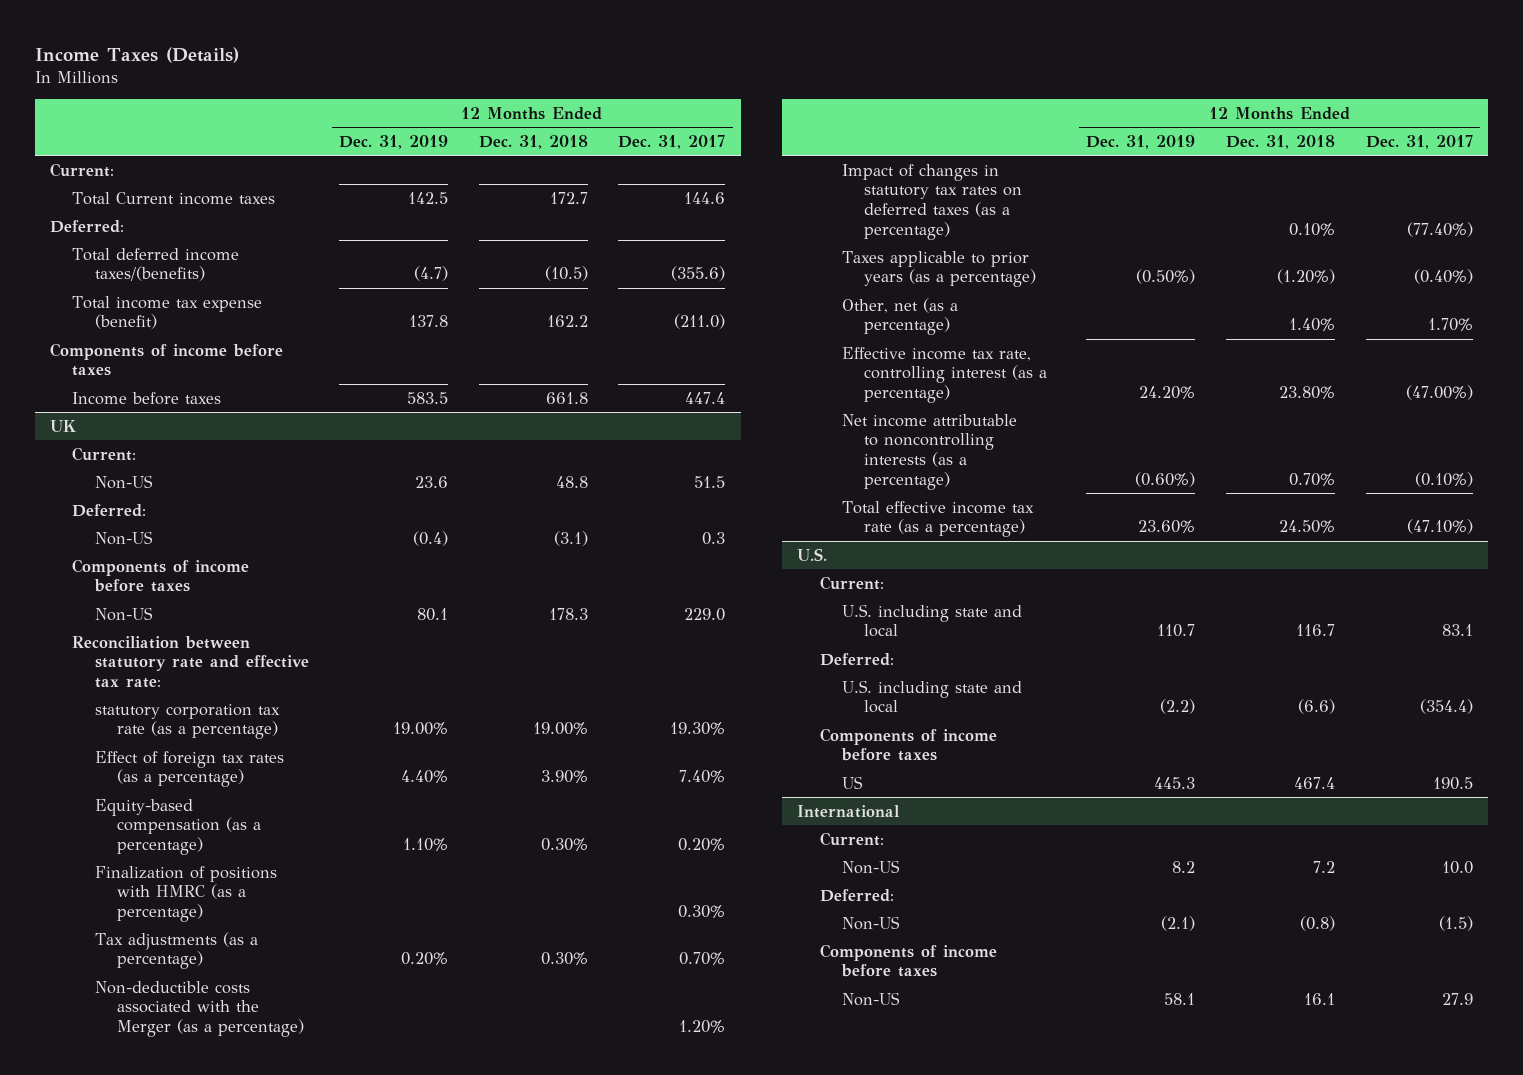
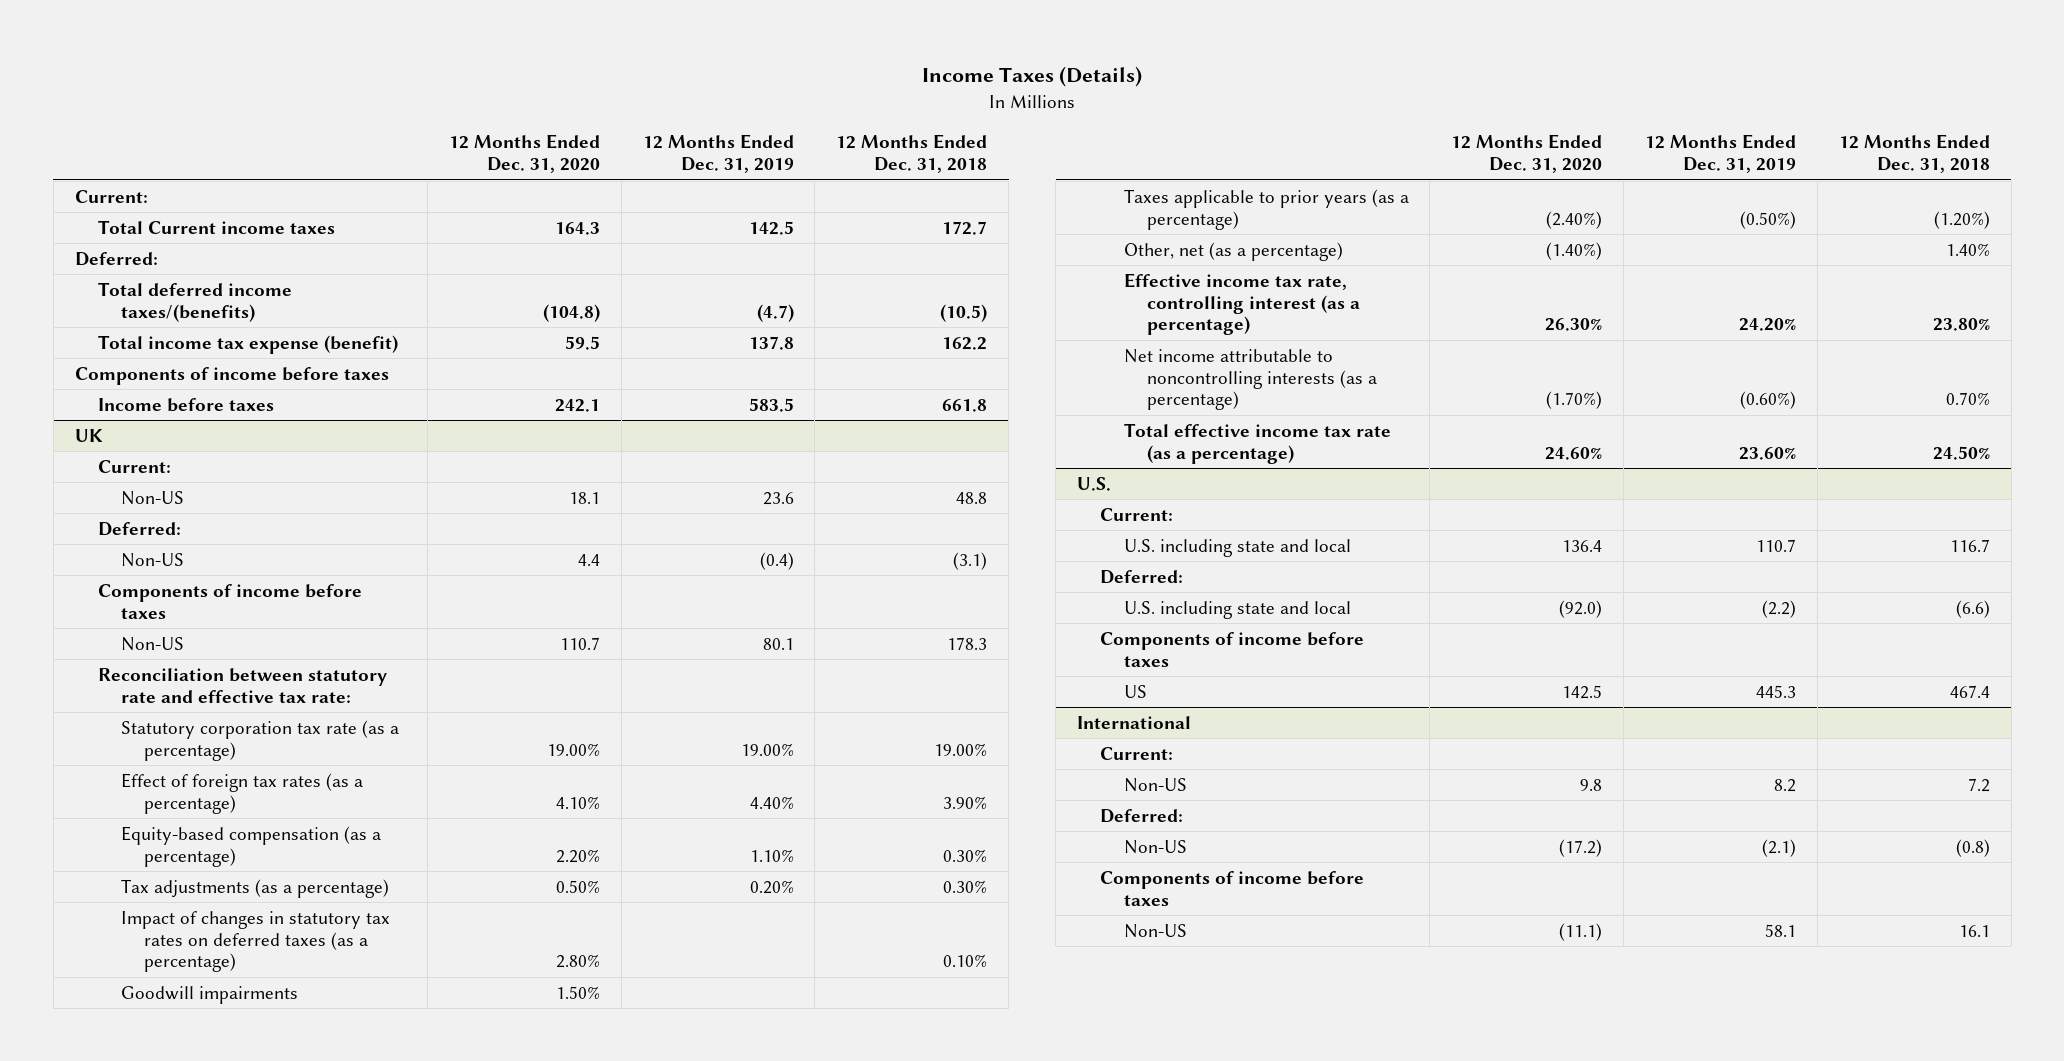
[618,135,726,150] Dec. 31, 2017 -> none
none -> [448,134,600,174] 12 Months Ended Dec. 31, 2020
[94,703,280,740] statutory corporation tax rate (as a percentage) -> [121,719,400,761] Statutory corporation tax rate (as a percentage)
[94,865,277,923] Finalization of positions with HMRC (as a percentage) -> none
[94,980,305,1038] Non-deductible costs associated with the Merger (as a percentage) -> none
none -> [121,985,299,1004] Goodwill impairments

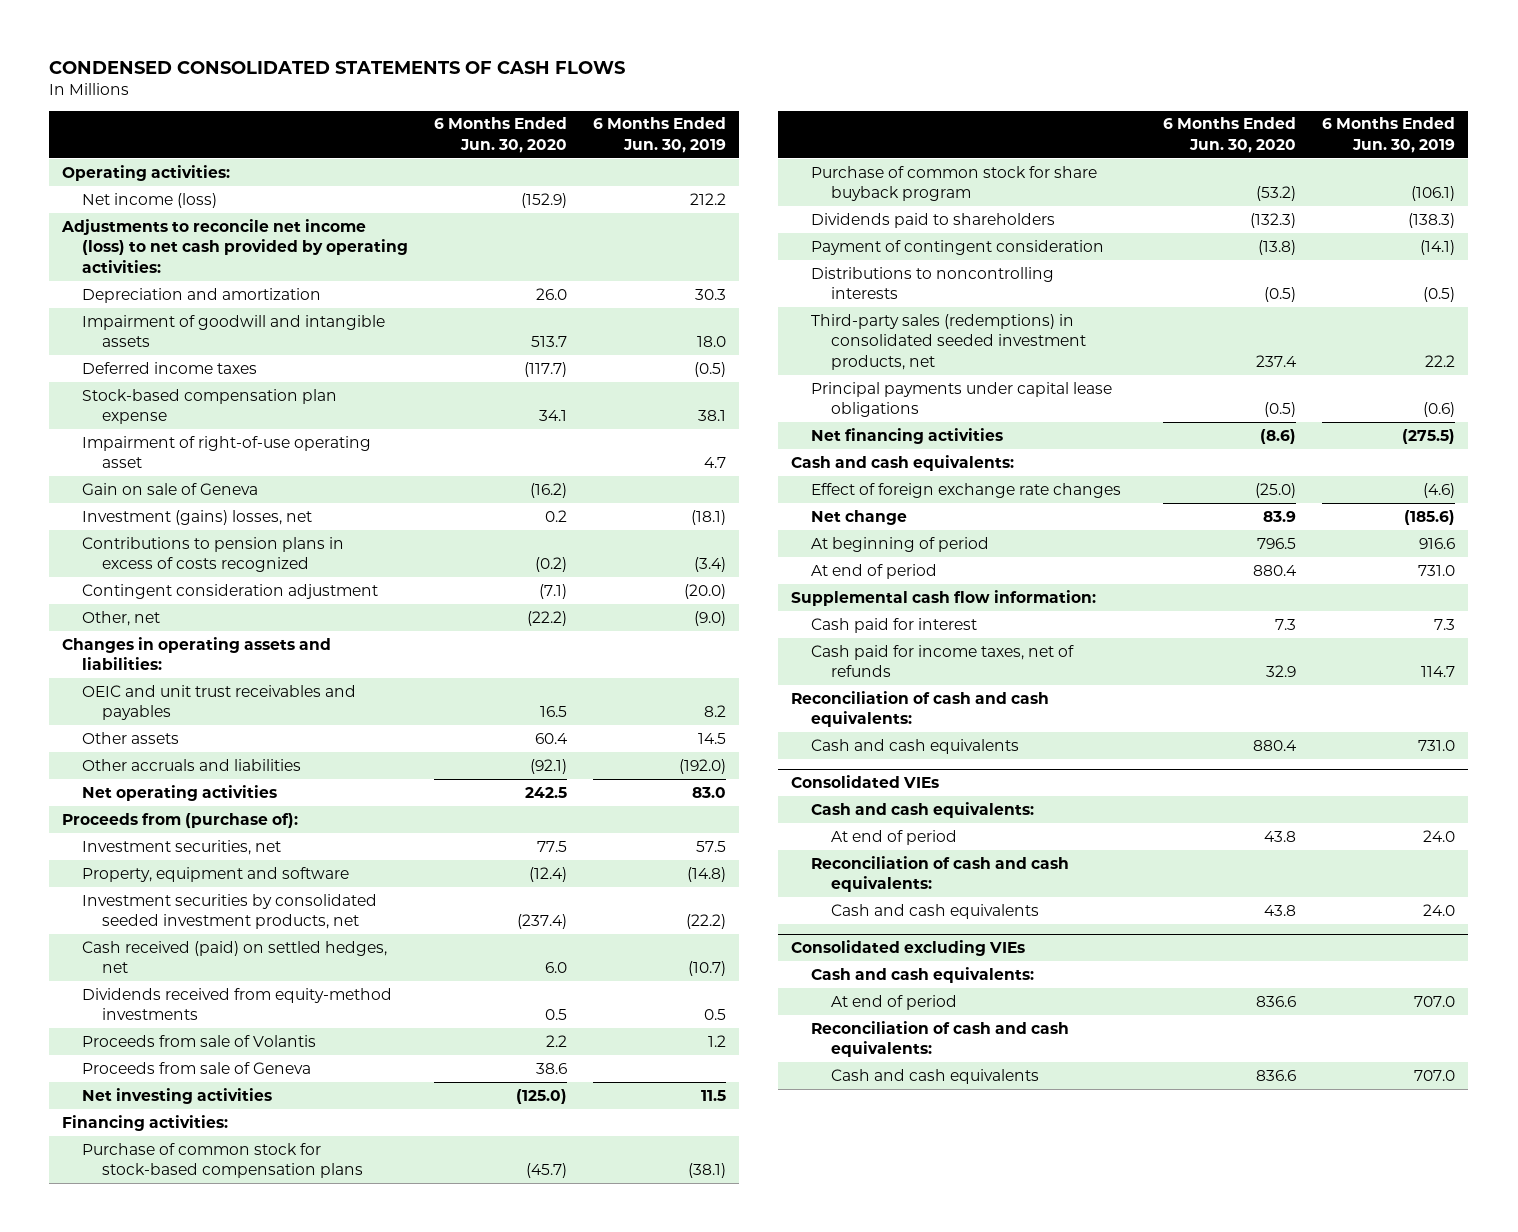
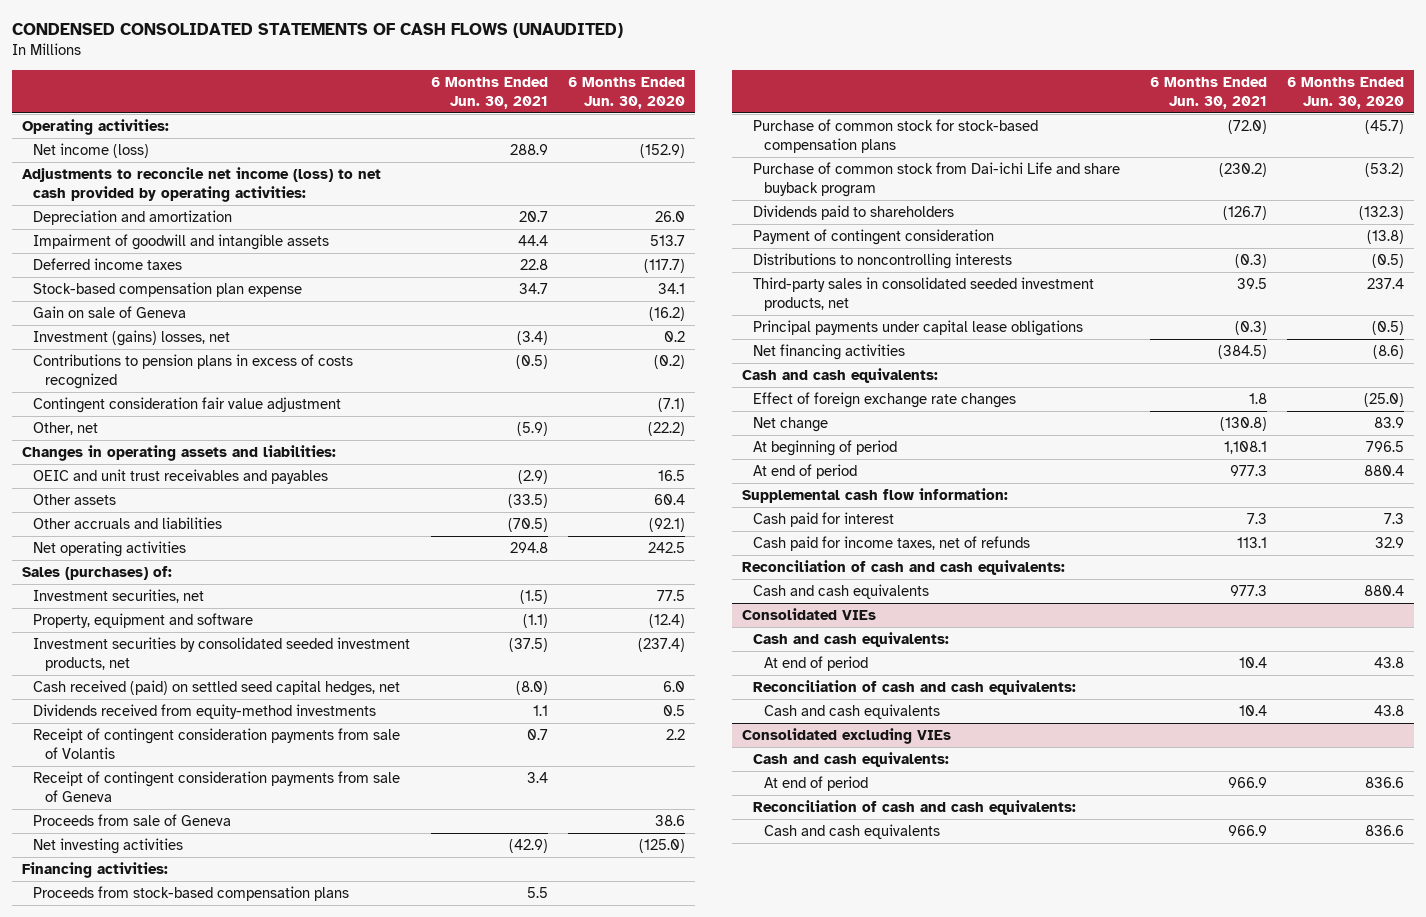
[49,60,626,74] CONDENSED CONSOLIDATED STATEMENTS OF CASH FLOWS -> [12,22,624,38] CONDENSED CONSOLIDATED STATEMENTS OF CASH FLOWS (UNAUDITED)
[593,117,727,153] 6 Months Ended Jun. 30, 2019 -> none
none -> [430,76,548,109] 6 Months Ended Jun. 30, 2021
[82,435,372,469] Impairment of right-of-use operating asset -> none
[82,583,379,599] Contingent consideration adjustment -> [33,397,342,414] Contingent consideration fair value adjustment
[62,812,299,828] Proceeds from (purchase of): -> [22,566,173,581] Sales (purchases) of:
[82,940,388,974] Cash received (paid) on settled hedges, net -> [33,680,401,697] Cash received (paid) on settled seed capital hedges, net
[82,1034,317,1047] Proceeds from sale of Volantis -> none
none -> [33,728,401,760] Receipt of contingent consideration payments from sale of Volantis
none -> [33,771,401,803] Receipt of contingent consideration payments from sale of Geneva
none -> [33,886,350,902] Proceeds from stock-based compensation plans
[811,165,1098,202] Purchase of common stock for share buyback program -> [752,162,1120,198] Purchase of common stock from Dai-ichi Life and share buyback program
[811,313,1086,370] Third-party sales (redemptions) in consolidated seeded investment products, net -> [752,277,1094,312] Third-party sales in consolidated seeded investment products, net

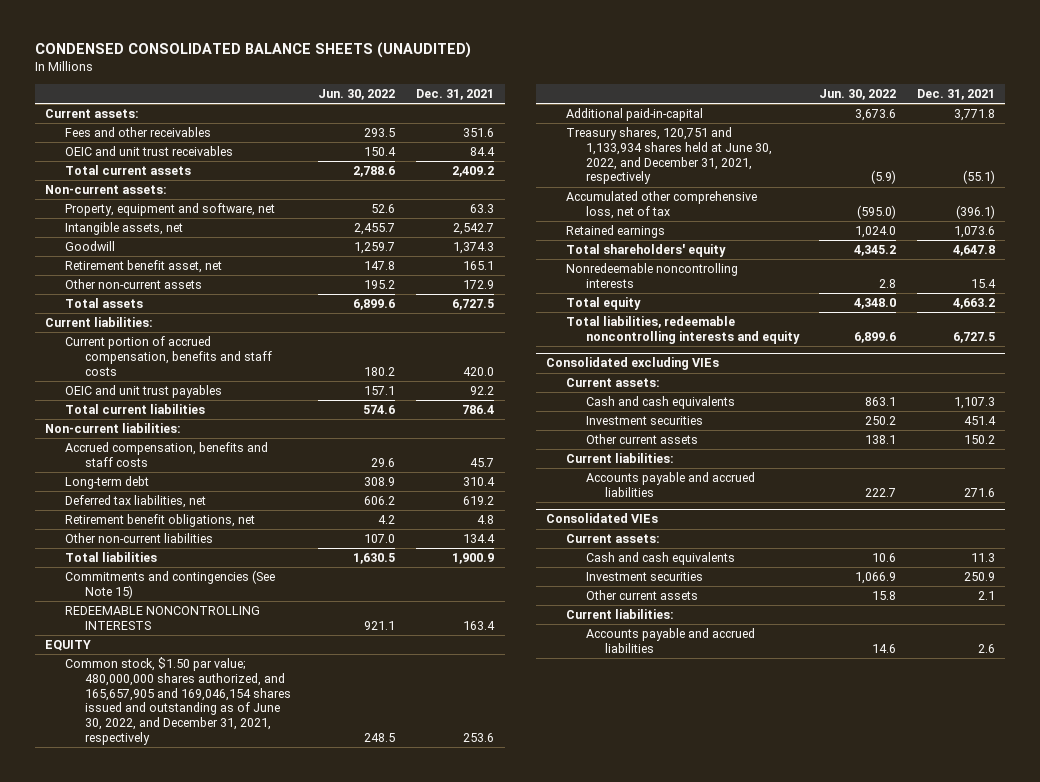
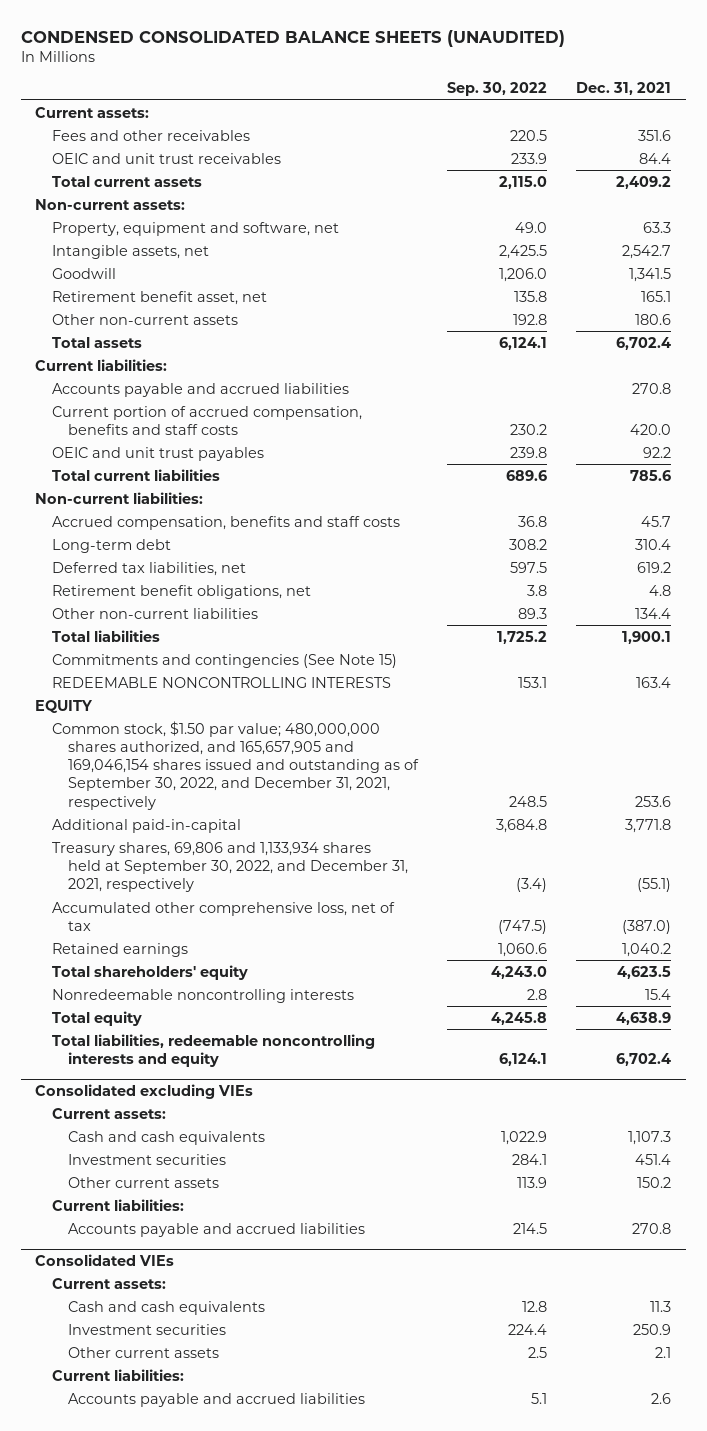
[318,88,396,100] Jun. 30, 2022 -> none
none -> [447,82,548,97] Sep. 30, 2022
[453,242,495,255] 1,374.3 -> [629,267,672,282] 1,341.5
[463,280,495,290] 172.9 -> [635,313,672,325] 180.6
[452,299,495,311] 6,727.5 -> [616,336,672,350] 6,702.4
none -> [51,382,349,397] Accounts payable and accrued liabilities
[462,405,495,415] 786.4 -> [630,469,672,481] 785.6
[452,553,495,565] 1,900.9 -> [622,630,672,644] 1,900.1
[65,657,291,745] Common stock, $1.50 par value; 480,000,000 shares authorized, and 165,657,905 and 169,046,154 shares issued and outstanding as of June 30, 2022, and December 31, 2021, respectively -> [51,720,420,810] Common stock, $1.50 par value; 480,000,000 shares authorized, and 165,657,905 and 169,046,154 shares issued and outstanding as of September 30, 2022, and December 31, 2021, respectively
[565,127,772,185] Treasury shares, 120,751 and 1,133,934 shares held at June 30, 2022, and December 31, 2021, respectively -> [51,841,409,893] Treasury shares, 69,806 and 1,133,934 shares held at September 30, 2022, and December 31, 2021, respectively
[956,204,996,219] (396.1) -> [622,919,672,934] (387.0)
[954,226,996,239] 1,073.6 -> [622,942,672,957] 1,040.2
[953,245,996,257] 4,647.8 -> [617,965,672,979] 4,623.5
[953,298,996,310] 4,663.2 -> [616,1011,672,1025] 4,638.9
[953,331,996,343] 6,727.5 -> [616,1052,672,1066] 6,702.4
[964,487,996,497] 271.6 -> [632,1222,672,1234] 270.8

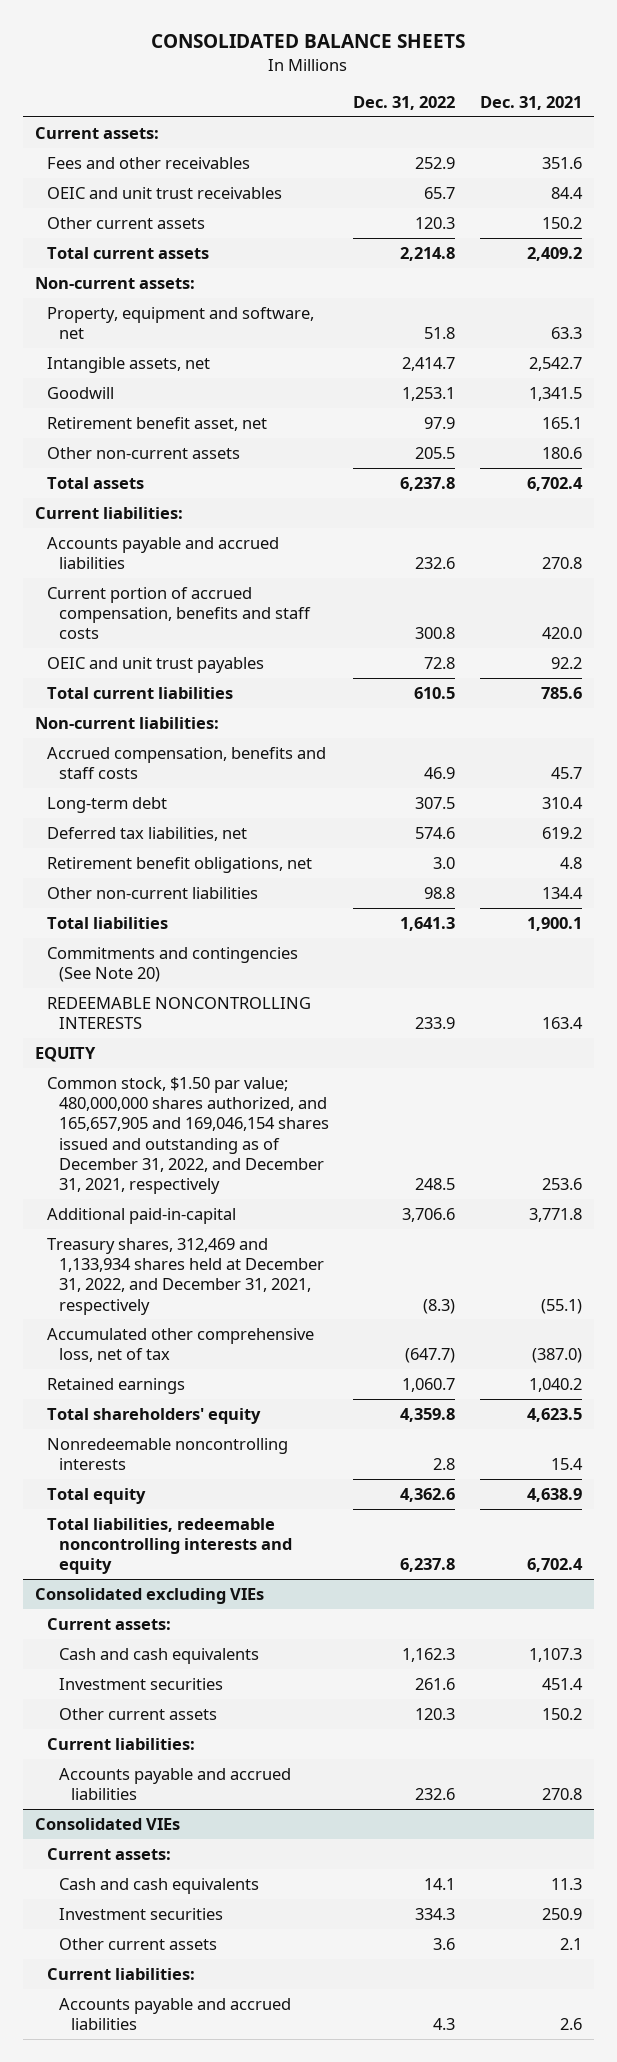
[20,29,565,47] CONDENSED CONSOLIDATED BALANCE SHEETS (UNAUDITED) -> [151,34,466,49] CONSOLIDATED BALANCE SHEETS
[447,82,548,97] Sep. 30, 2022 -> none
none -> [353,96,456,111] Dec. 31, 2022
none -> [47,216,206,229] Other current assets
[51,653,397,668] Commitments and contingencies (See Note 15) -> [47,946,299,983] Commitments and contingencies (See Note 20)
[51,720,420,810] Common stock, $1.50 par value; 480,000,000 shares authorized, and 165,657,905 and 169,046,154 shares issued and outstanding as of September 30, 2022, and December 31, 2021, respectively -> [47,1076,329,1194] Common stock, $1.50 par value; 480,000,000 shares authorized, and 165,657,905 and 169,046,154 shares issued and outstanding as of December 31, 2022, and December 31, 2021, respectively
[51,841,409,893] Treasury shares, 69,806 and 1,133,934 shares held at September 30, 2022, and December 31, 2021, respectively -> [47,1237,324,1315] Treasury shares, 312,469 and 1,133,934 shares held at December 31, 2022, and December 31, 2021, respectively

